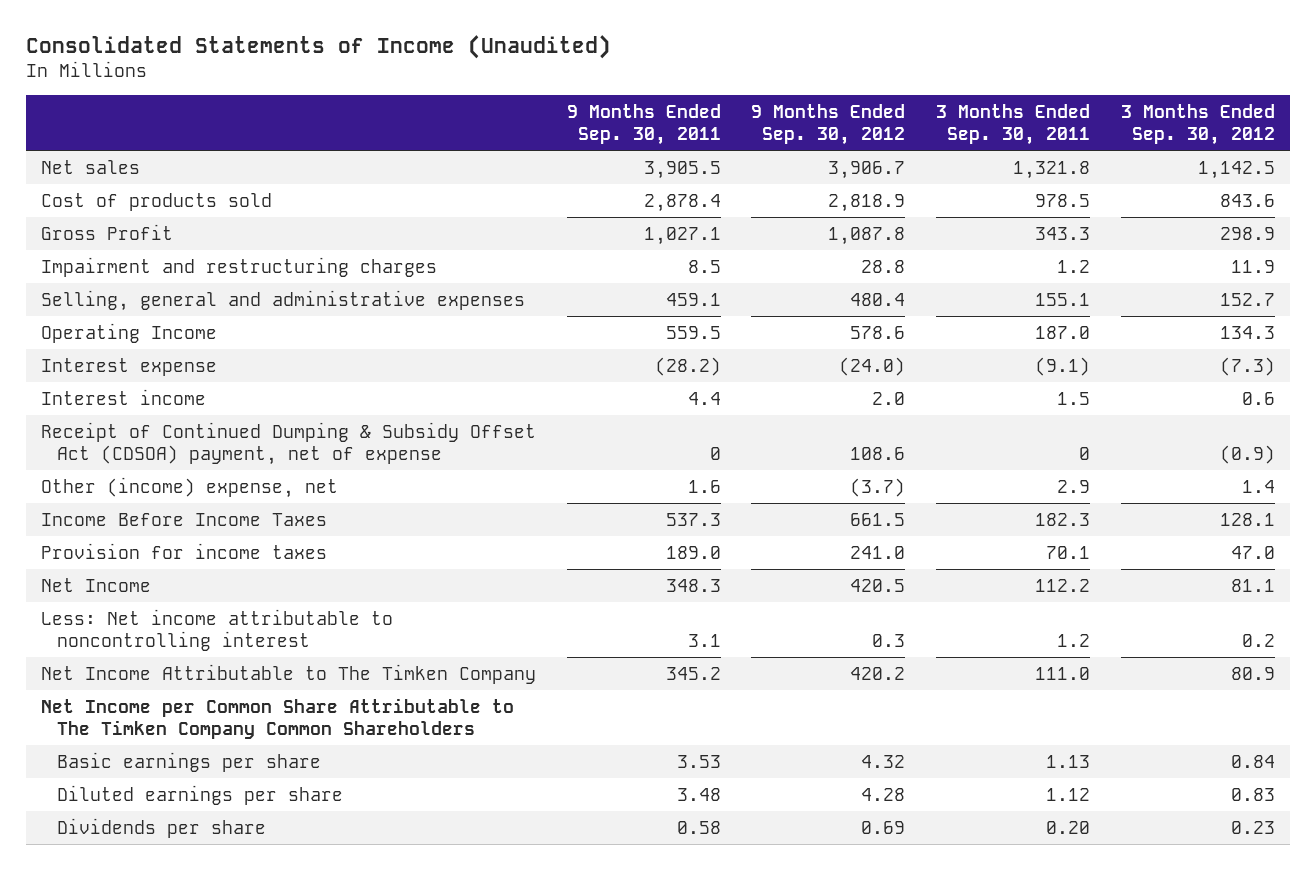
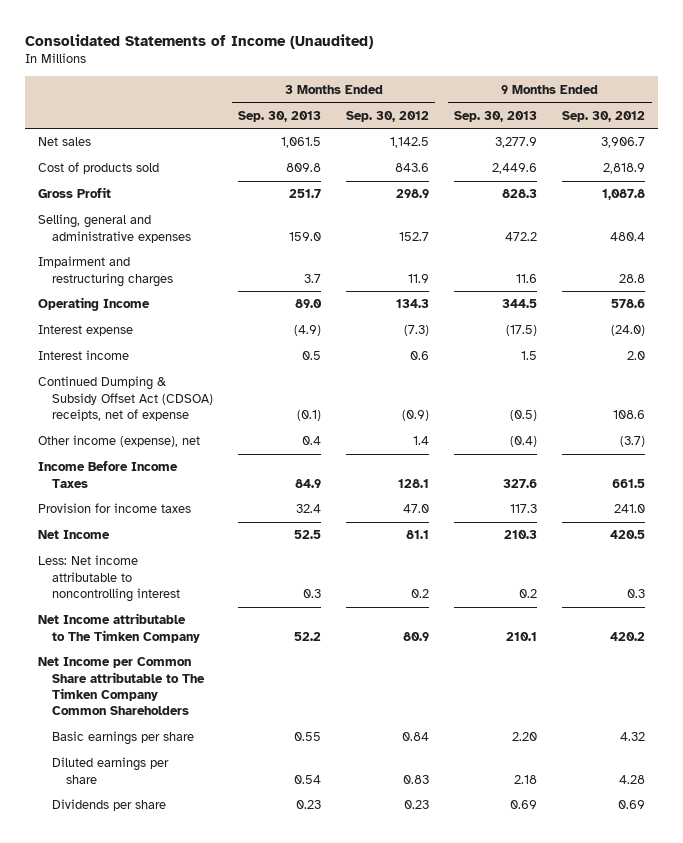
[566,103,721,146] 9 Months Ended Sep. 30, 2011 -> none
[935,103,1090,146] 3 Months Ended Sep. 30, 2011 -> none
none -> [238,110,322,122] Sep. 30, 2013
none -> [454,110,538,122] Sep. 30, 2013
[40,256,437,277] Impairment and restructuring charges -> [37,256,173,287] Impairment and restructuring charges
[40,421,536,465] Receipt of Continued Dumping & Subsidy Offset Act (CDSOA) payment, net of expense -> [37,376,213,422] Continued Dumping & Subsidy Offset Act (CDSOA) receipts, net of expense
[40,476,338,498] Other (income) expense, net -> [37,435,200,448] Other income (expense), net
[40,663,536,684] Net Income Attributable to The Timken Company -> [37,613,200,643] Net Income attributable to The Timken Company
[40,697,514,739] Net Income per Common Share Attributable to The Timken Company Common Shareholders -> [37,657,205,716] Net Income per Common Share attributable to The Timken Company Common Shareholders

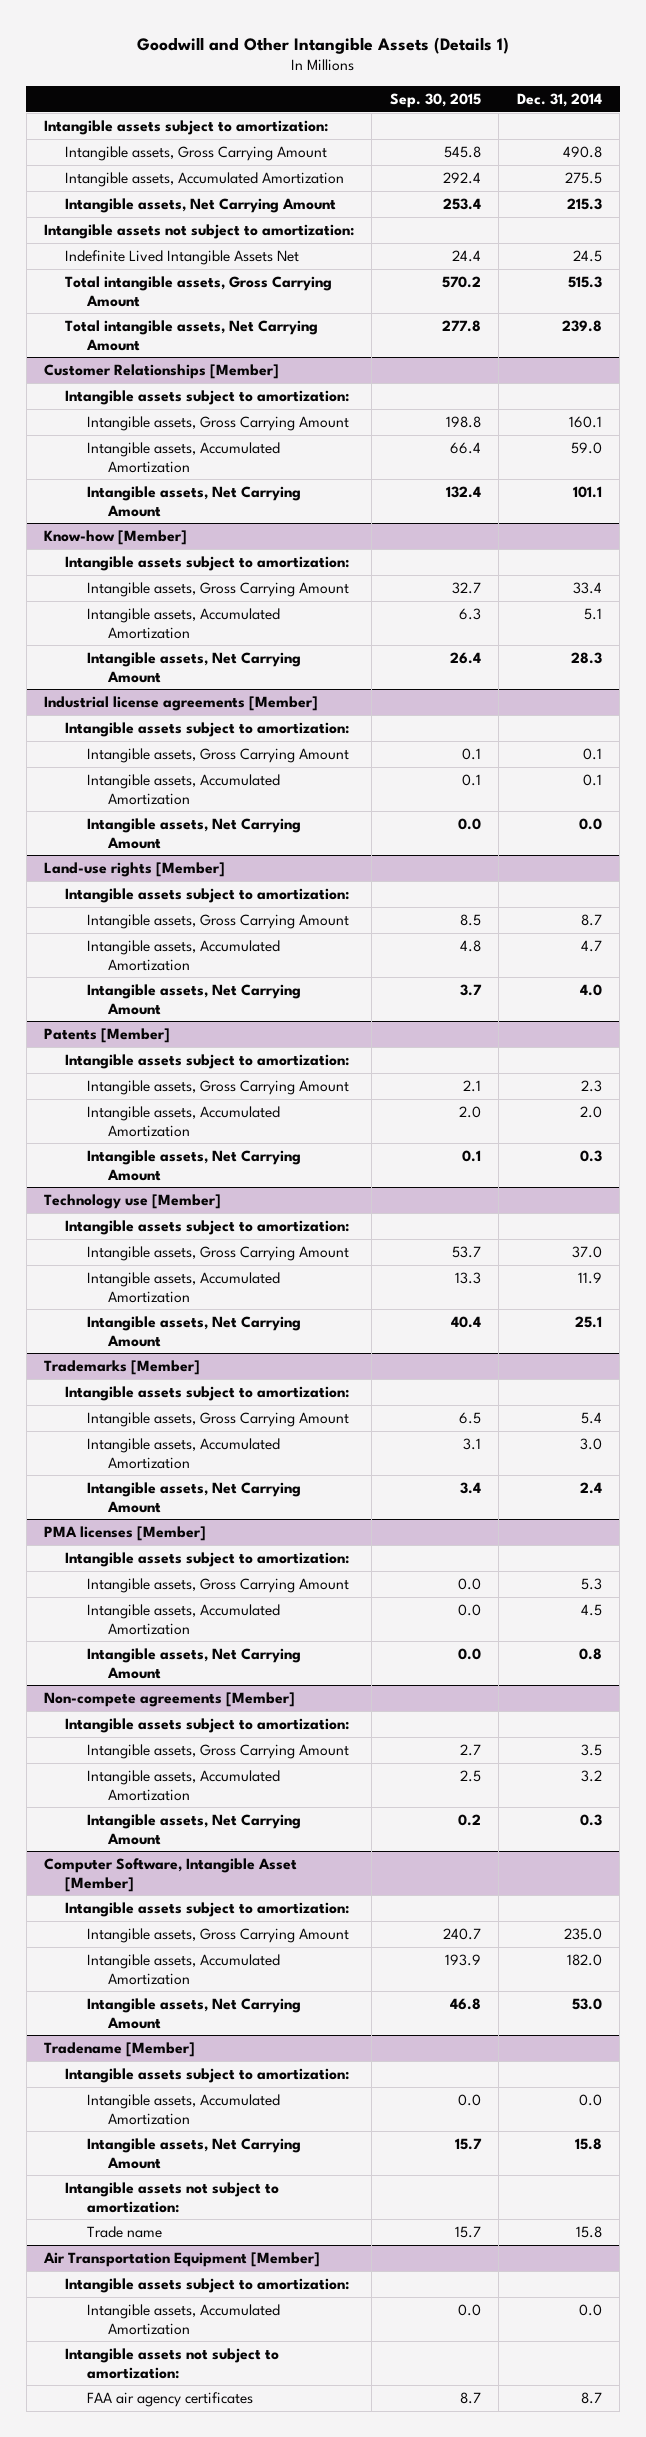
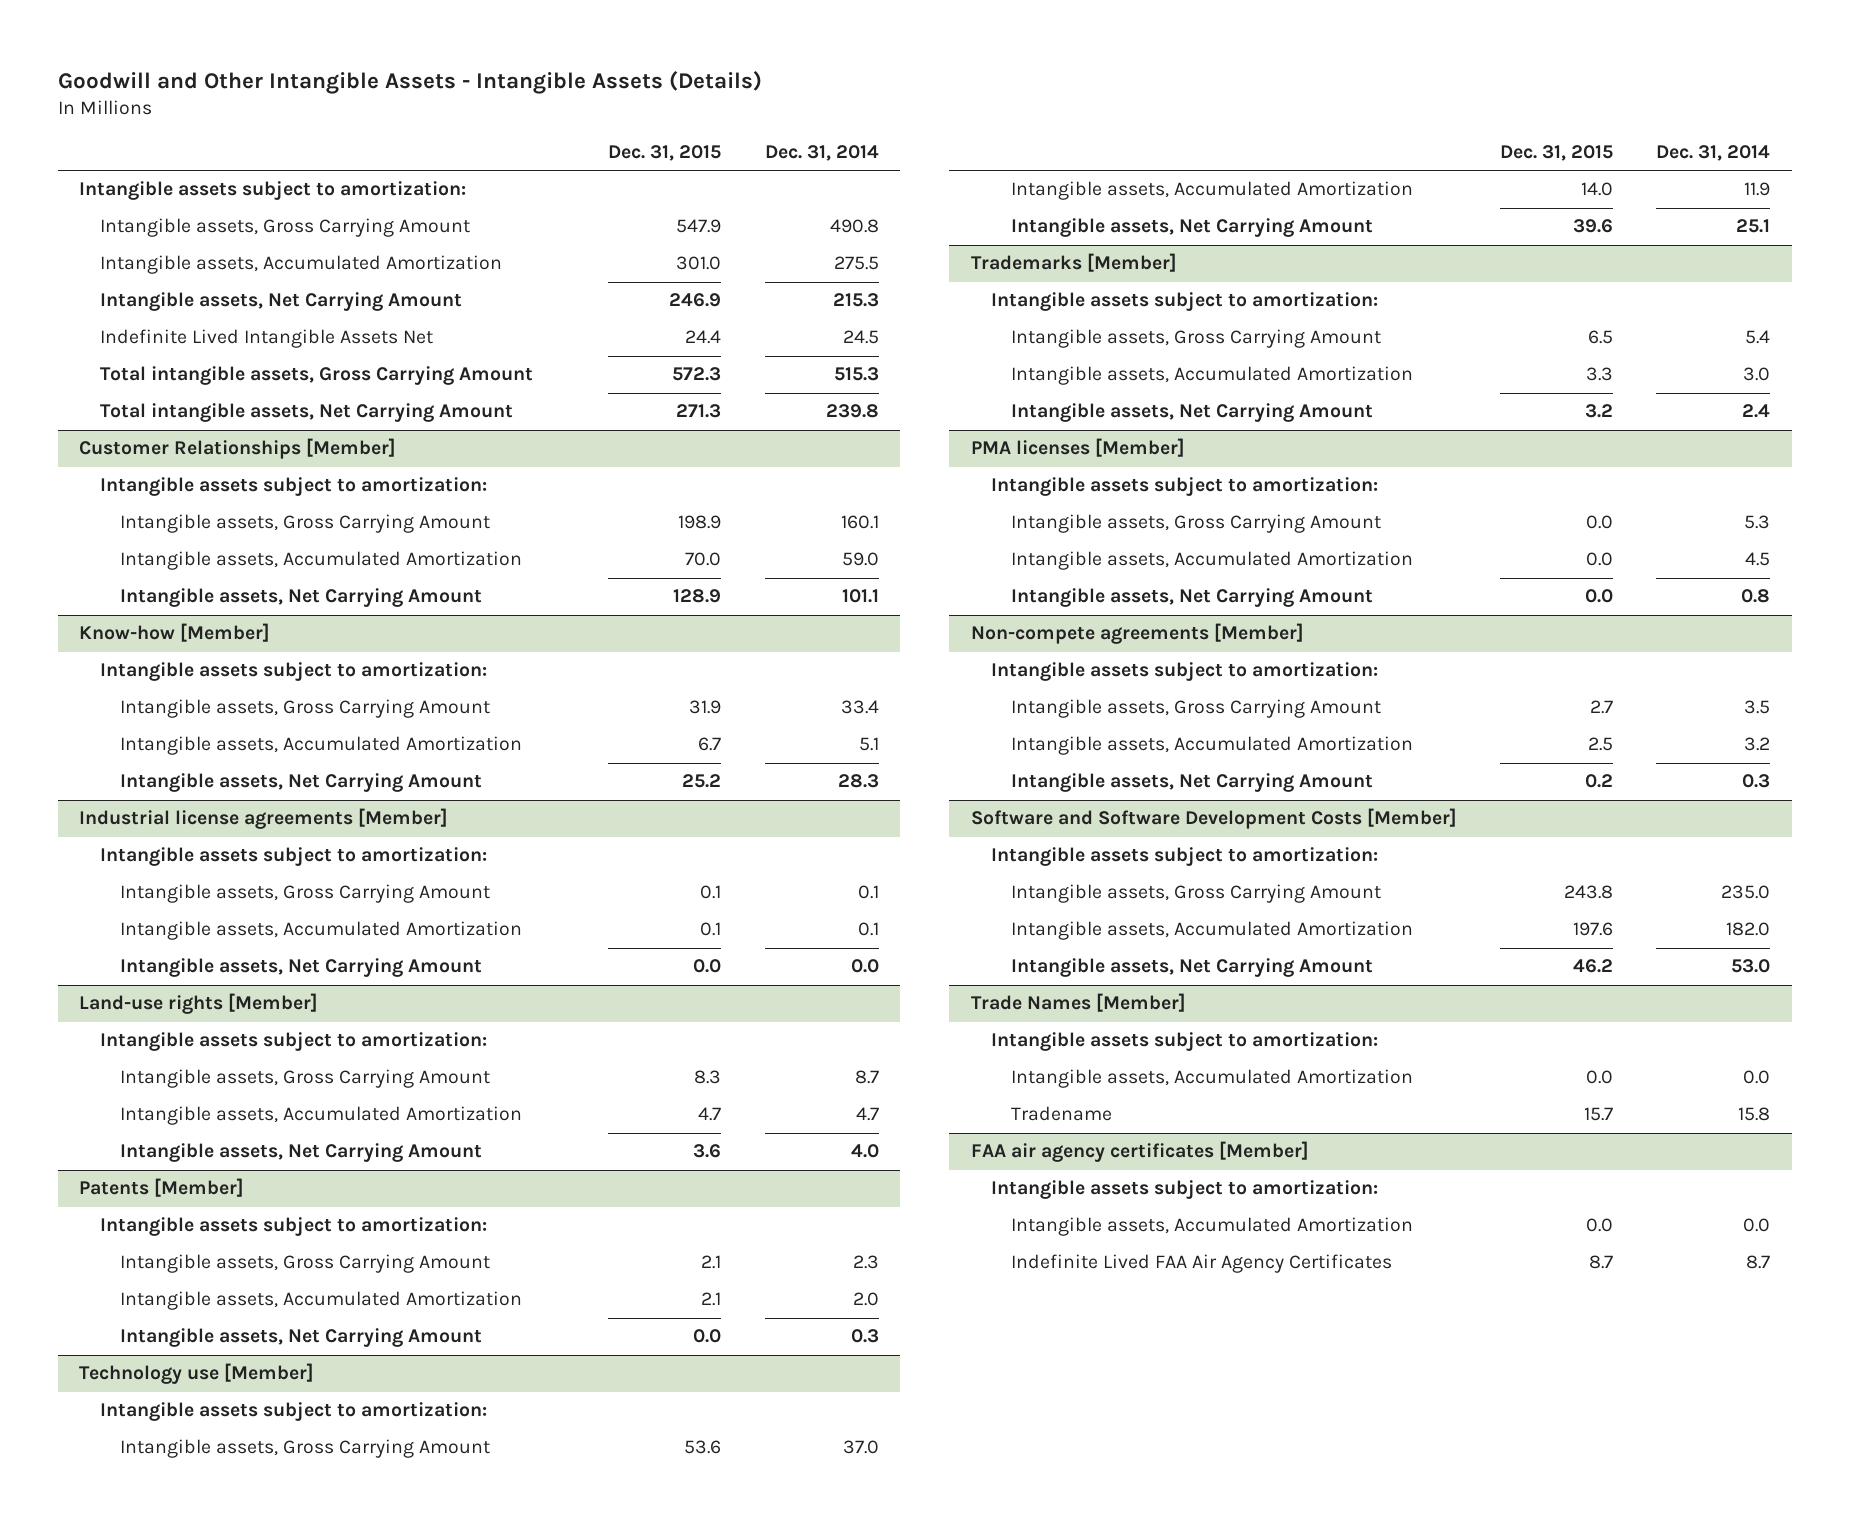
[136,36,509,54] Goodwill and Other Intangible Assets (Details 1) -> [57,70,762,94] Goodwill and Other Intangible Assets - Intangible Assets (Details)
[389,92,481,108] Sep. 30, 2015 -> none
none -> [608,145,722,162] Dec. 31, 2015
[44,223,355,239] Intangible assets not subject to amortization: -> none
[44,1857,298,1892] Computer Software, Intangible Asset [Member] -> [970,808,1457,830] Software and Software Development Costs [Member]
[44,2041,196,2057] Tradename [Member] -> [970,993,1186,1013] Trade Names [Member]
[86,2137,301,2169] Intangible assets, Net Carrying Amount -> none
[65,2181,280,2213] Intangible assets not subject to amortization: -> none
[86,2225,162,2238] Trade name -> [1011,1106,1113,1122] Tradename
[43,2251,321,2267] Air Transportation Equipment [Member] -> [970,1141,1309,1163] FAA air agency certificates [Member]
[65,2347,280,2379] Intangible assets not subject to amortization: -> none
[86,2391,253,2407] FAA air agency certificates -> [1011,1254,1393,1274] Indefinite Lived FAA Air Agency Certificates

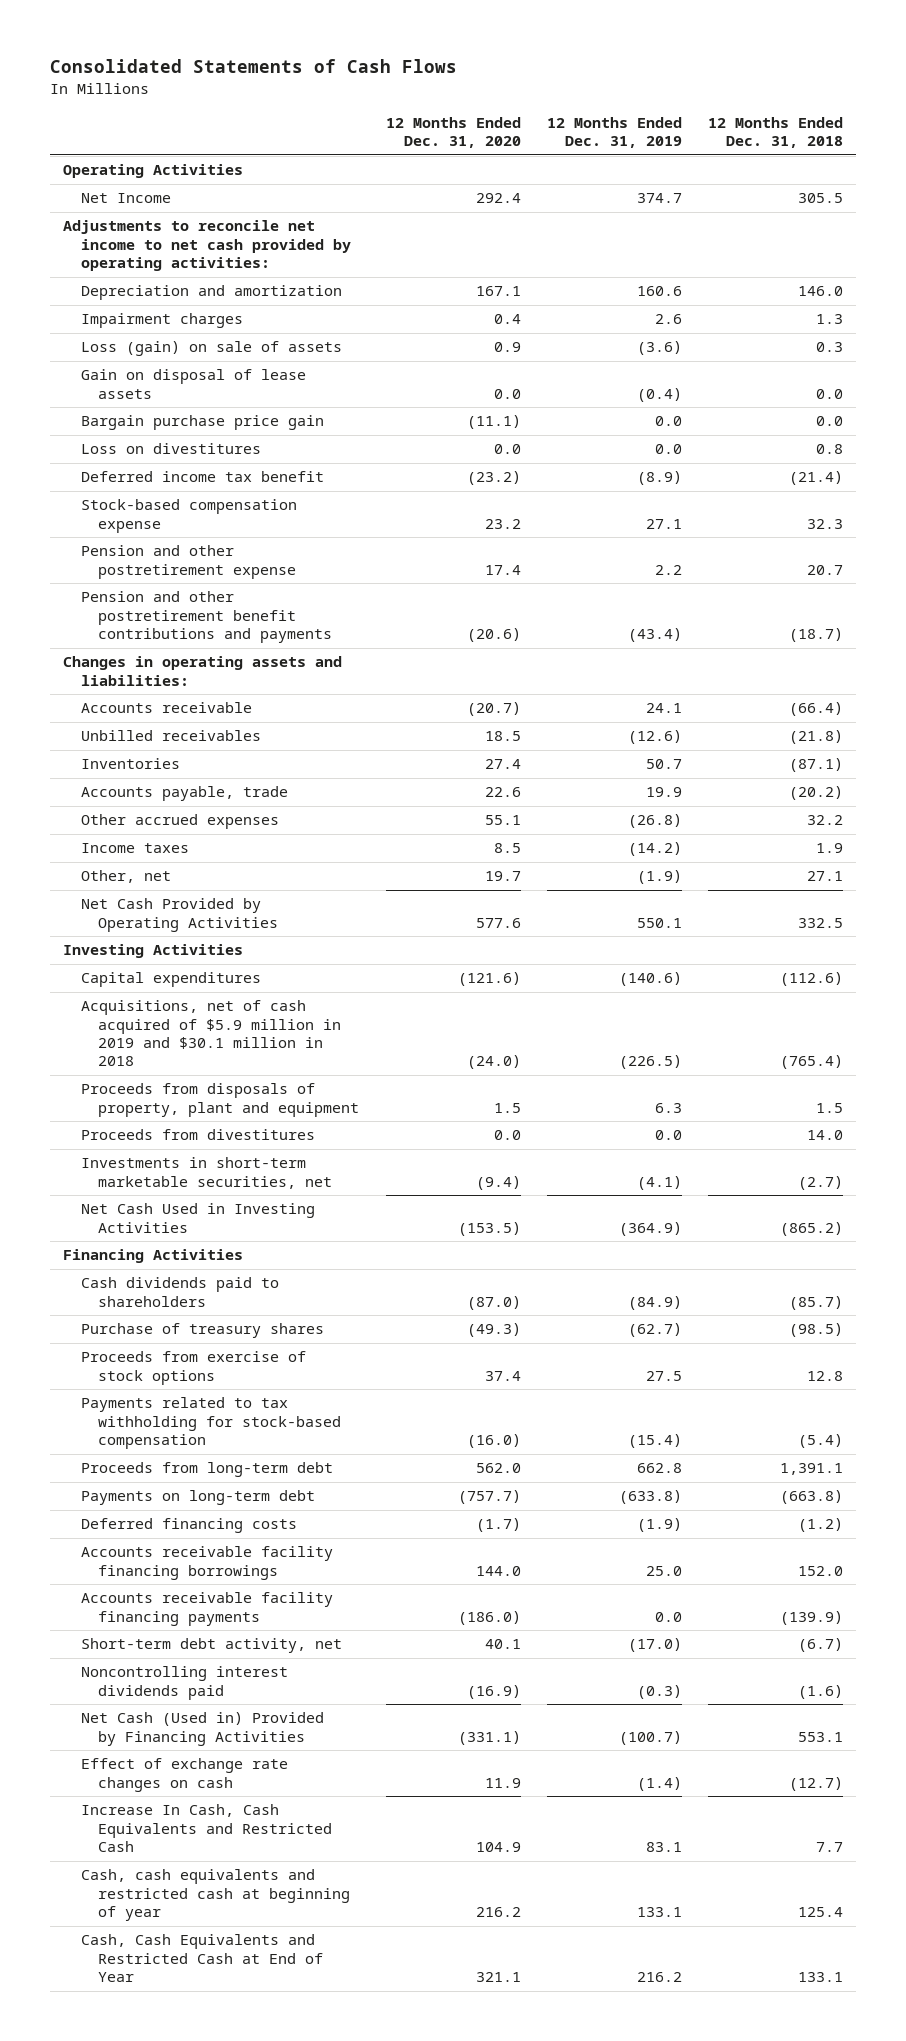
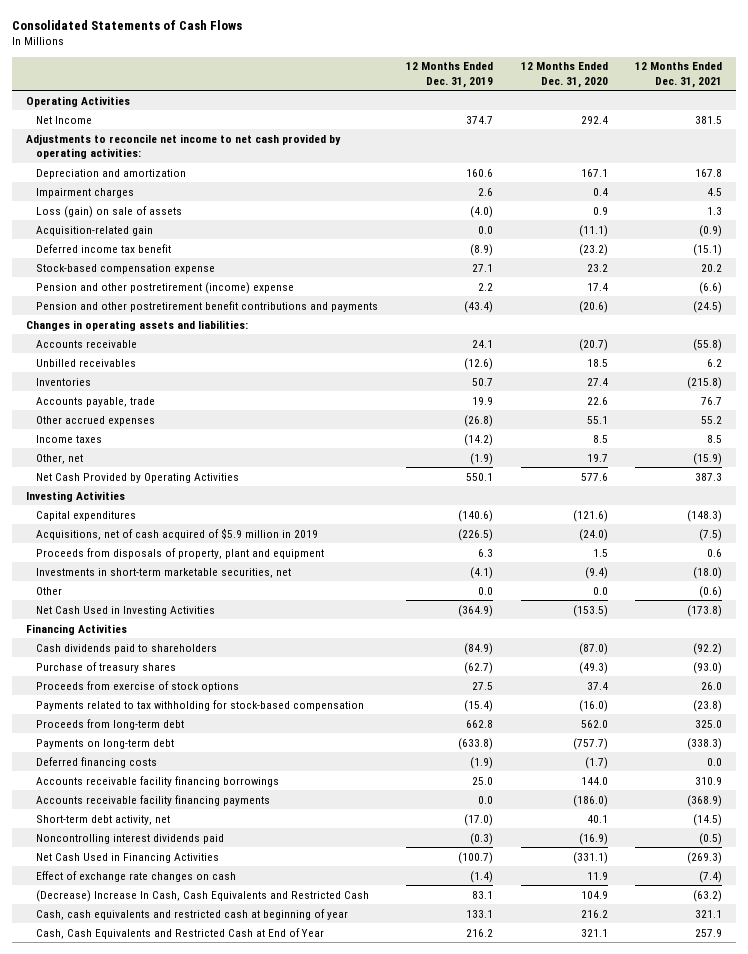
[707,116,843,149] 12 Months Ended Dec. 31, 2018 -> none
none -> [635,62,723,89] 12 Months Ended Dec. 31, 2021
[80,369,306,399] Gain on disposal of lease assets -> none
[80,443,261,455] Loss on divestitures -> none
[636,341,682,356] (3.6) -> [469,205,493,218] (4.0)
[80,415,324,431] Bargain purchase price gain -> [36,225,154,236] Acquisition-related gain
[80,545,297,579] Pension and other postretirement expense -> [36,281,295,294] Pension and other postretirement (income) expense
[80,1000,342,1067] Acquisitions, net of cash acquired of $5.9 million in 2019 and $30.1 million in 2018 -> [36,527,319,540] Acquisitions, net of cash acquired of $5.9 million in 2019
[80,1129,315,1141] Proceeds from divestitures -> none
none -> [36,586,63,595] Other
[80,1712,324,1746] Net Cash (Used in) Provided by Financing Activities -> [36,852,220,863] Net Cash Used in Financing Activities
[80,1804,333,1853] Increase In Cash, Cash Equivalents and Restricted Cash -> [36,889,370,902] (Decrease) Increase In Cash, Cash Equivalents and Restricted Cash

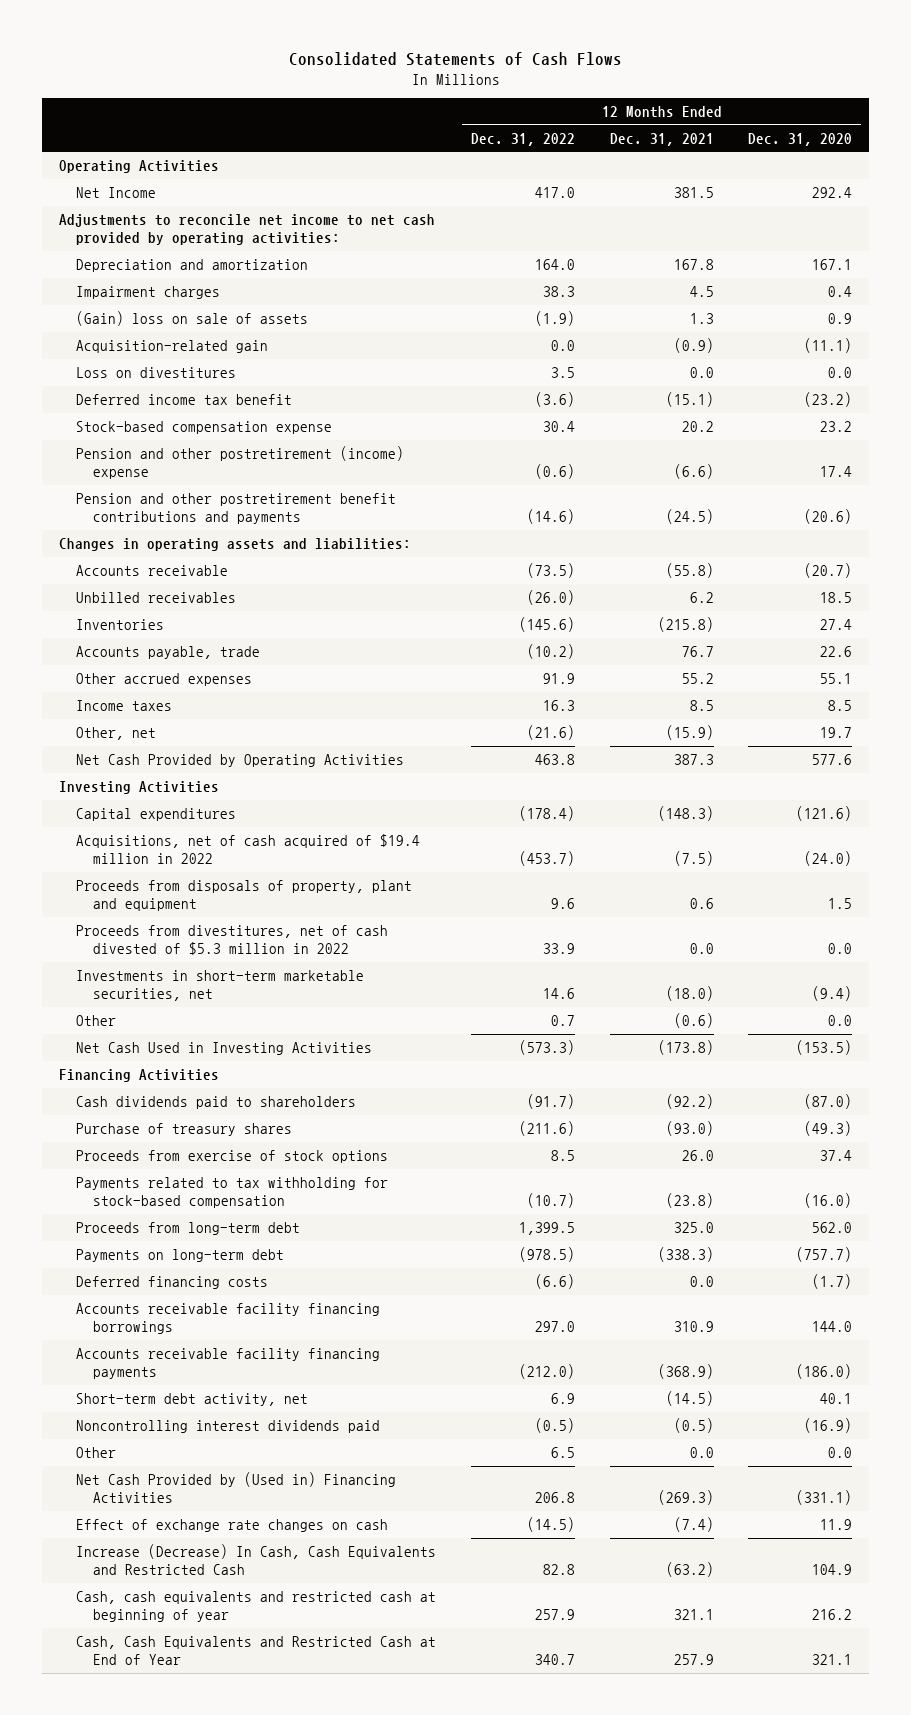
[405,62,493,89] 12 Months Ended Dec. 31, 2019 -> none
none -> [470,132,575,146] Dec. 31, 2022
[36,205,183,218] Loss (gain) on sale of assets -> [76,310,309,326] (Gain) loss on sale of assets
none -> [76,366,237,378] Loss on divestitures
[36,527,319,540] Acquisitions, net of cash acquired of $5.9 million in 2019 -> [76,833,421,865] Acquisitions, net of cash acquired of $19.4 million in 2022
none -> [76,924,389,956] Proceeds from divestitures, net of cash divested of $5.3 million in 2022
none -> [76,1446,117,1458] Other
[36,852,220,863] Net Cash Used in Financing Activities -> [76,1471,397,1504] Net Cash Provided by (Used in) Financing Activities
[36,889,370,902] (Decrease) Increase In Cash, Cash Equivalents and Restricted Cash -> [76,1543,437,1576] Increase (Decrease) In Cash, Cash Equivalents and Restricted Cash

